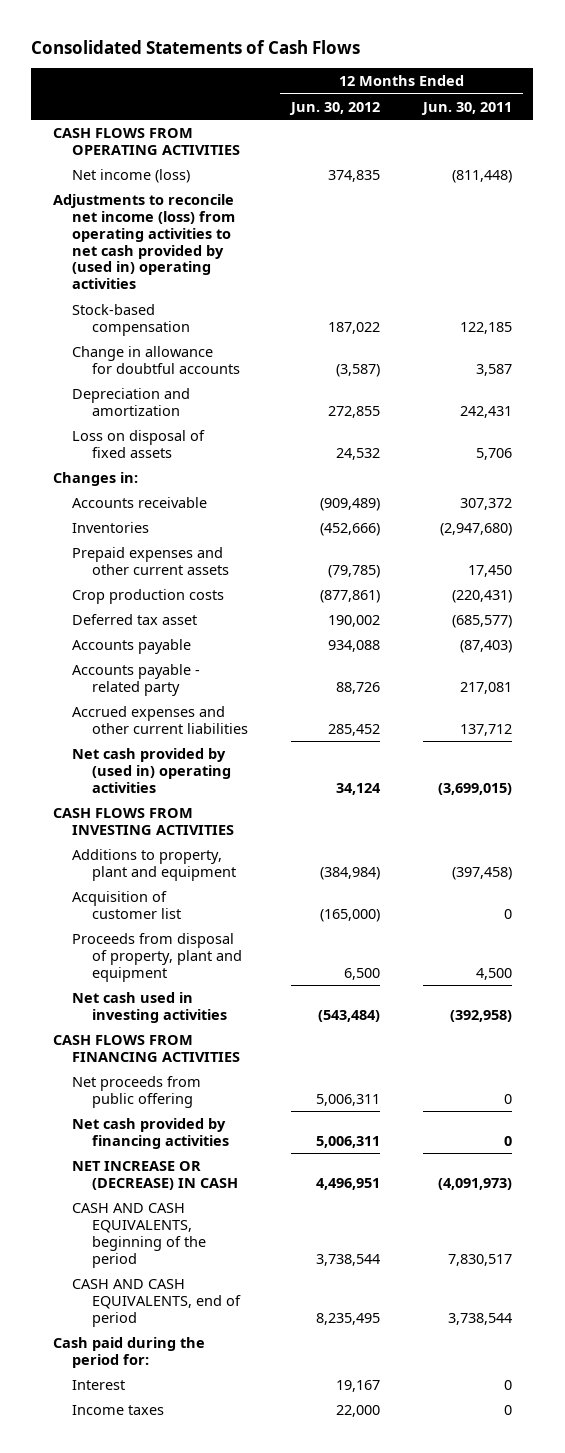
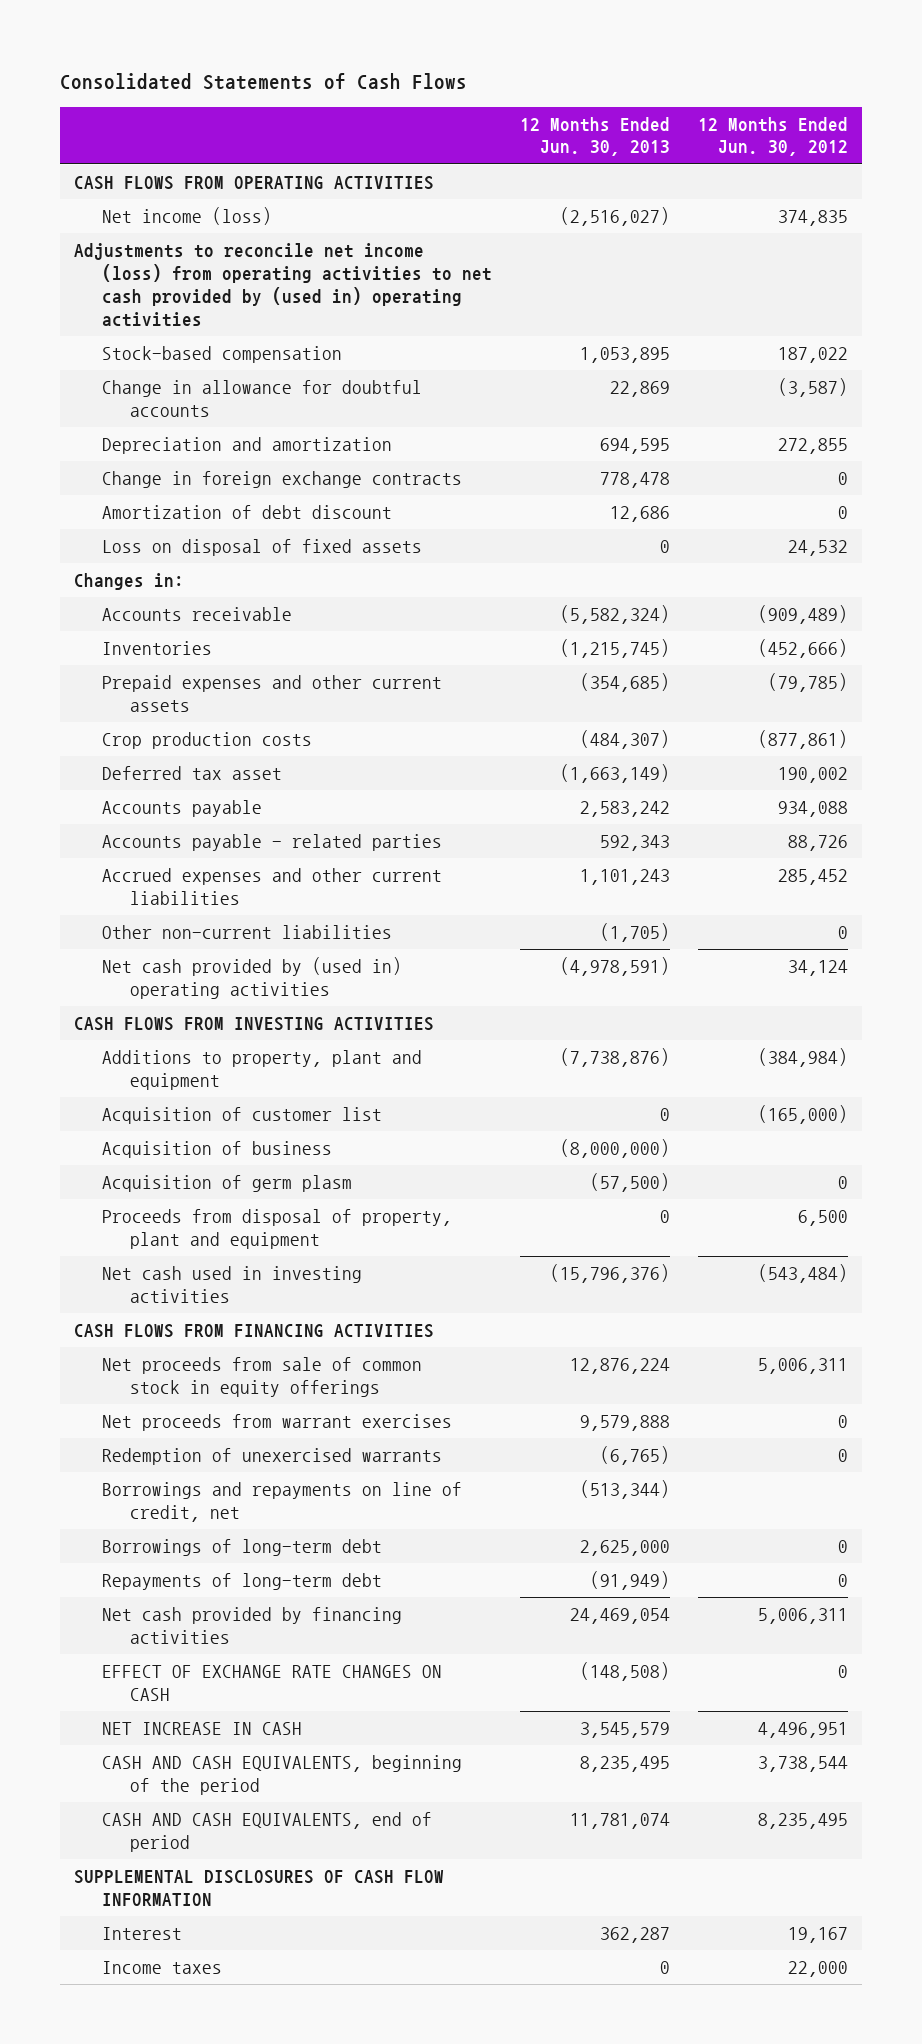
[420,101,512,115] Jun. 30, 2011 -> none
none -> [520,116,671,157] 12 Months Ended Jun. 30, 2013
none -> [101,470,462,488] Change in foreign exchange contracts
none -> [101,504,392,519] Amortization of debt discount
[72,663,201,696] Accounts payable - related party -> [101,833,442,851] Accounts payable - related parties
none -> [101,924,392,939] Other non-current liabilities
none -> [101,1140,332,1158] Acquisition of business
none -> [101,1174,352,1192] Acquisition of germ plasm
[72,1075,202,1108] Net proceeds from public offering -> [101,1356,422,1397] Net proceeds from sale of common stock in equity offerings
none -> [101,1413,452,1431] Net proceeds from warrant exercises
none -> [101,1447,442,1465] Redemption of unexercised warrants
none -> [101,1481,462,1522] Borrowings and repayments on line of credit, net
none -> [101,1538,382,1556] Borrowings of long-term debt
none -> [101,1572,382,1590] Repayments of long-term debt
none -> [101,1664,442,1701] EFFECT OF EXCHANGE RATE CHANGES ON CASH
[72,1160,239,1190] NET INCREASE OR (DECREASE) IN CASH -> [101,1721,302,1735] NET INCREASE IN CASH
[52,1336,205,1368] Cash paid during the period for: -> none
none -> [73,1869,444,1906] SUPPLEMENTAL DISCLOSURES OF CASH FLOW INFORMATION

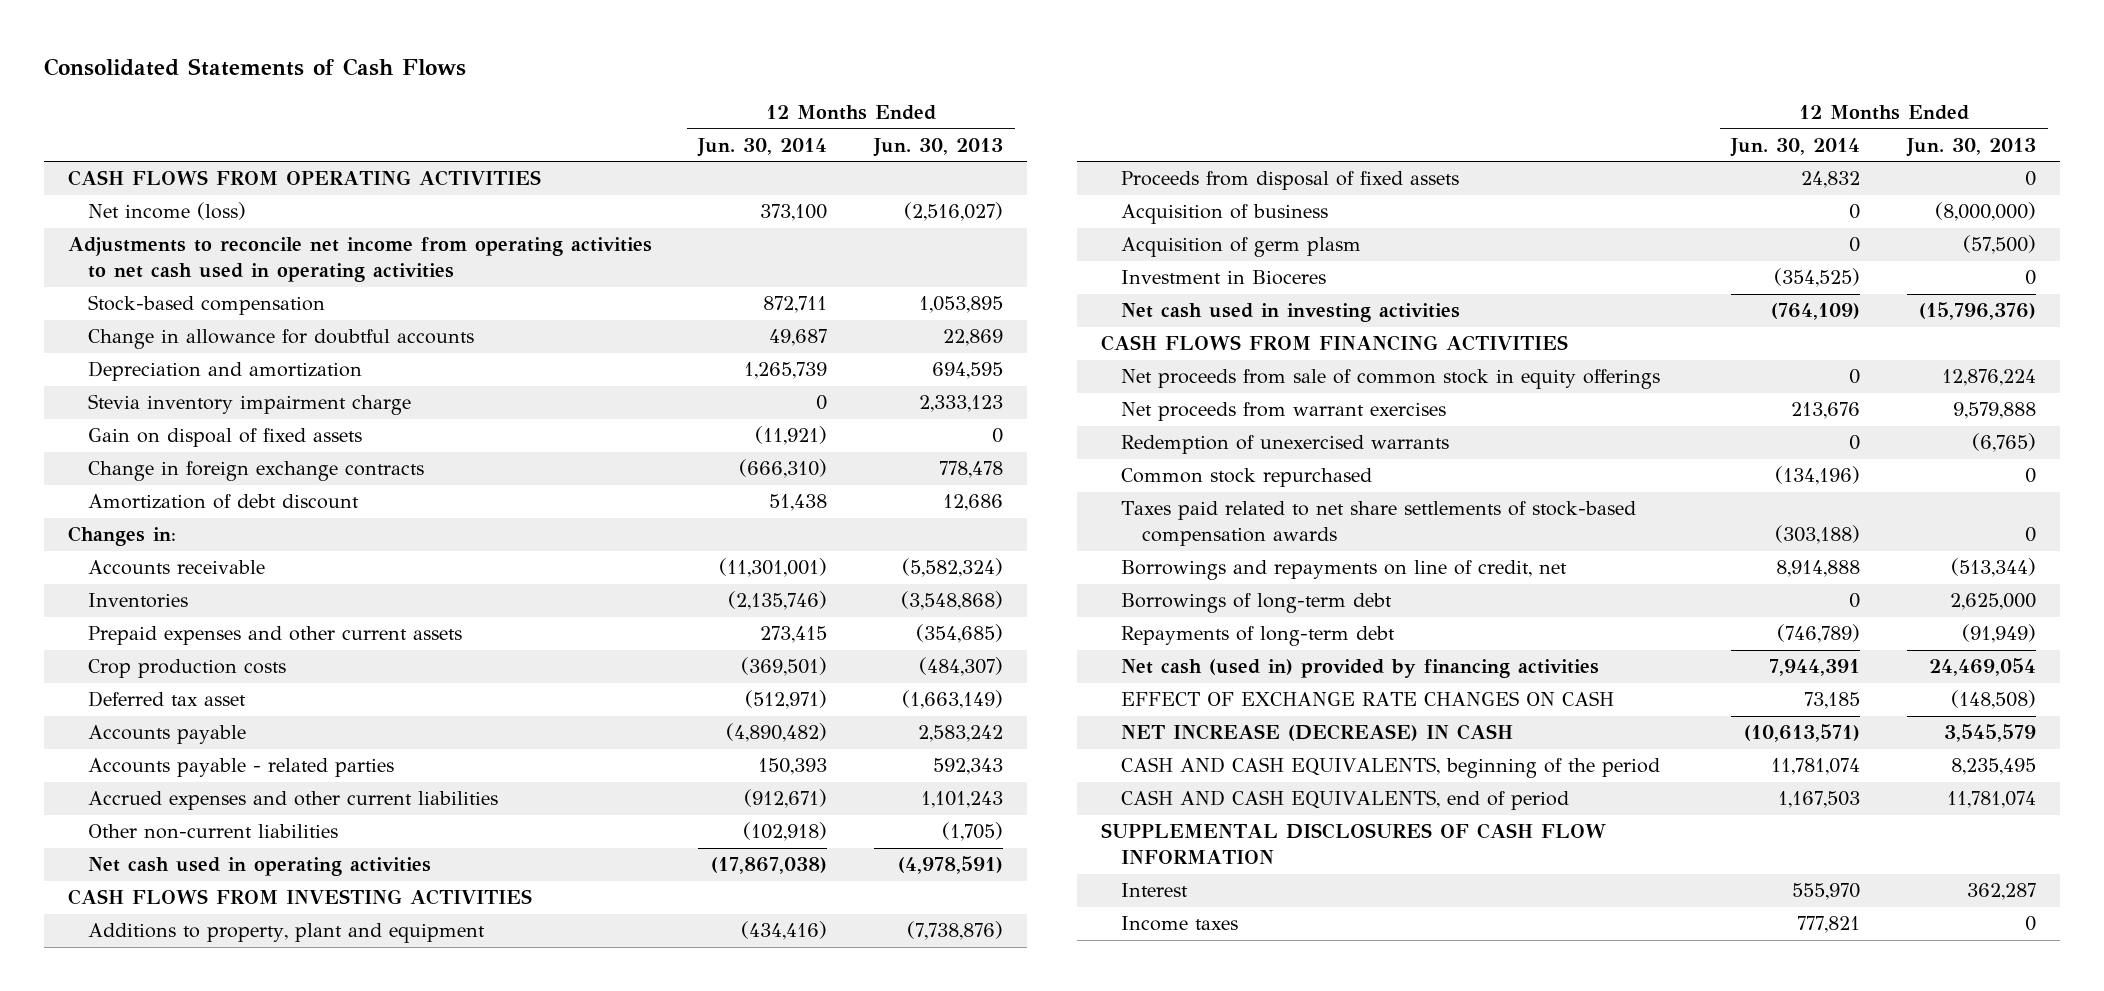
[698,116,849,157] 12 Months Ended Jun. 30, 2012 -> none
none -> [697,137,828,157] Jun. 30, 2014
[73,242,492,327] Adjustments to reconcile net income (loss) from operating activities to net cash provided by (used in) operating activities -> [67,237,652,283] Adjustments to reconcile net income from operating activities to net cash used in operating activities
none -> [88,394,412,416] Stevia inventory impairment charge
none -> [88,428,363,448] Gain on dispoal of fixed assets
[101,538,422,556] Loss on disposal of fixed assets -> none
[560,638,671,658] (1,215,745) -> [901,591,1004,611] (3,548,868)
[101,956,402,999] Net cash provided by (used in) operating activities -> [88,857,432,877] Net cash used in operating activities
[101,1106,382,1124] Acquisition of customer list -> none
none -> [1121,171,1460,191] Proceeds from disposal of fixed assets
[101,1208,452,1249] Proceeds from disposal of property, plant and equipment -> none
none -> [1121,270,1327,286] Investment in Bioceres
none -> [1121,468,1373,488] Common stock repurchased
none -> [1121,501,1637,547] Taxes paid related to net share settlements of stock-based compensation awards
[101,1606,402,1644] Net cash provided by financing activities -> [1121,659,1600,679] Net cash (used in) provided by financing activities
[101,1721,302,1735] NET INCREASE IN CASH -> [1121,724,1514,742] NET INCREASE (DECREASE) IN CASH

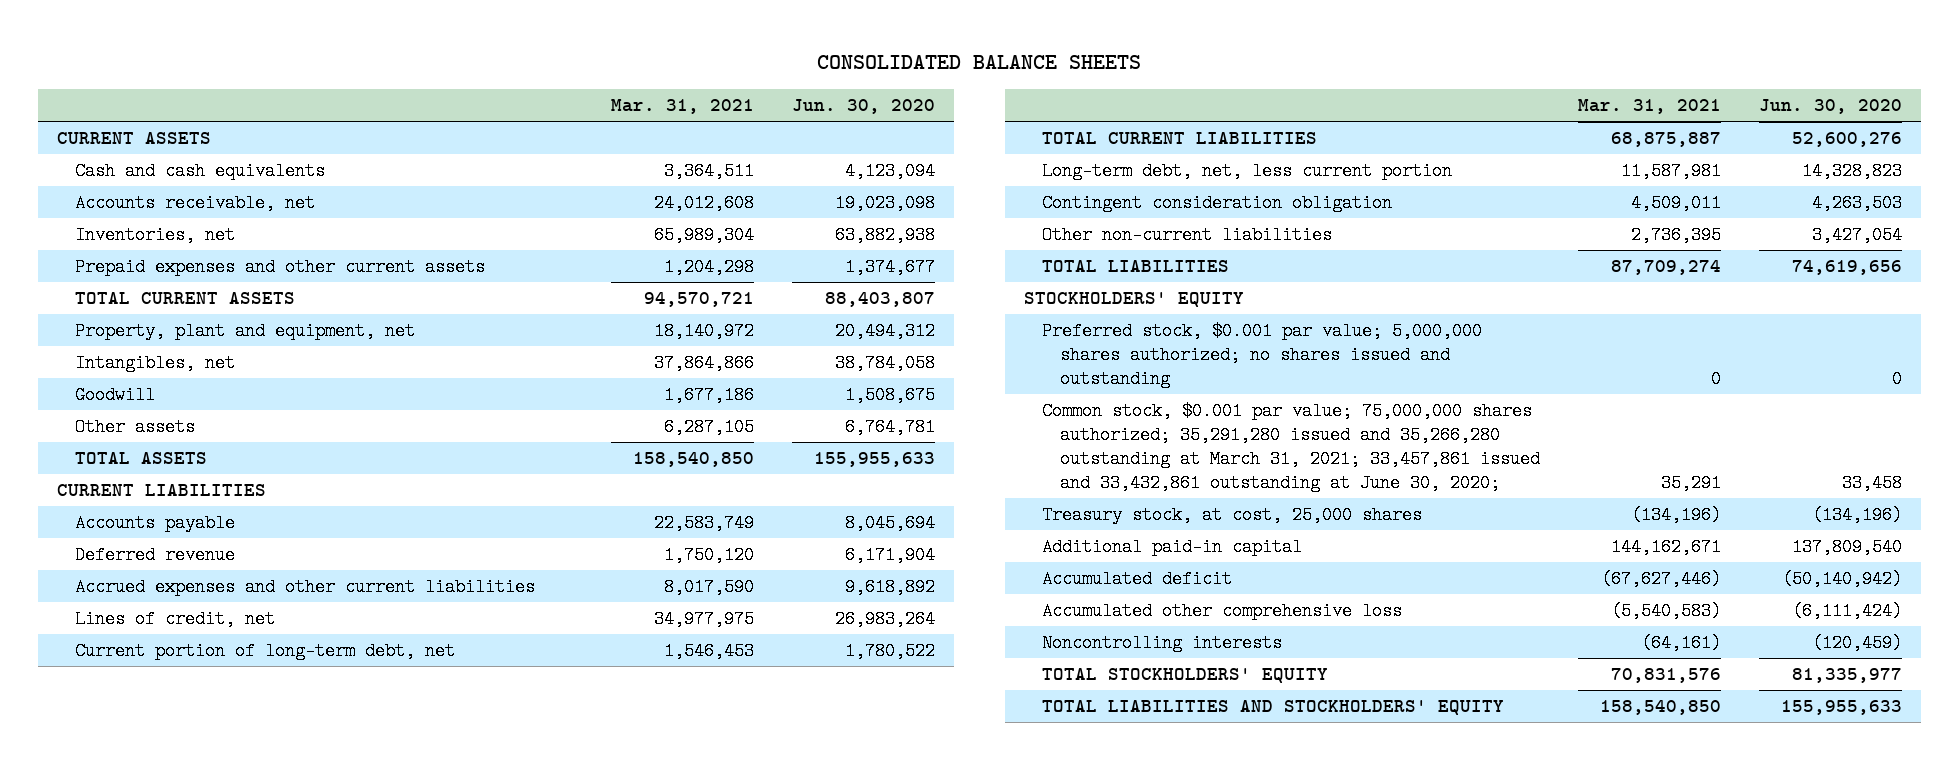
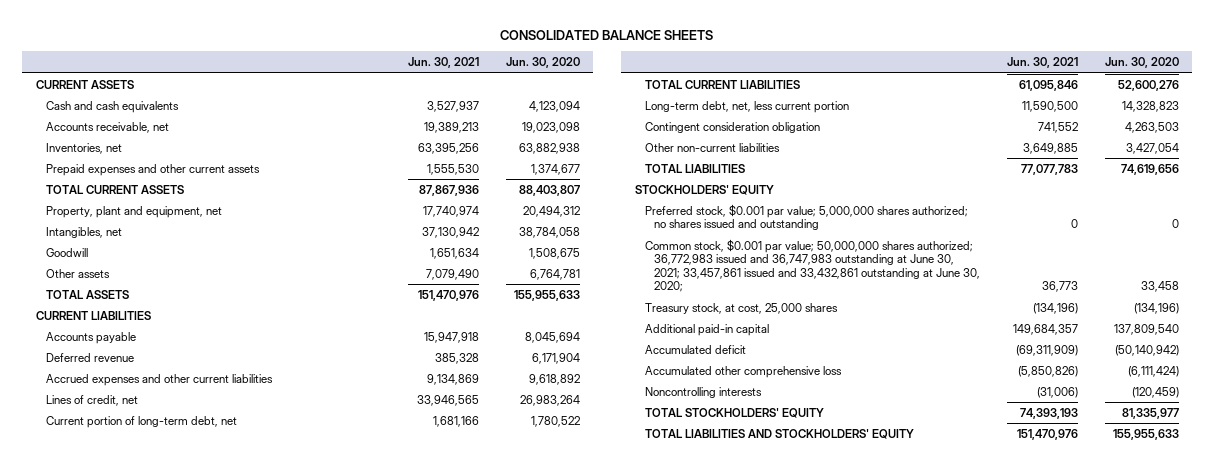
[611,99,755,115] Mar. 31, 2021 -> none
none -> [408,57,480,69] Jun. 30, 2021
[1041,402,1541,493] Common stock, $0.001 par value; 75,000,000 shares authorized; 35,291,280 issued and 35,266,280 outstanding at March 31, 2021; 33,457,861 issued and 33,432,861 outstanding at June 30, 2020; -> [644,238,981,293] Common stock, $0.001 par value; 50,000,000 shares authorized; 36,772,983 issued and 36,747,983 outstanding at June 30, 2021; 33,457,861 issued and 33,432,861 outstanding at June 30, 2020;

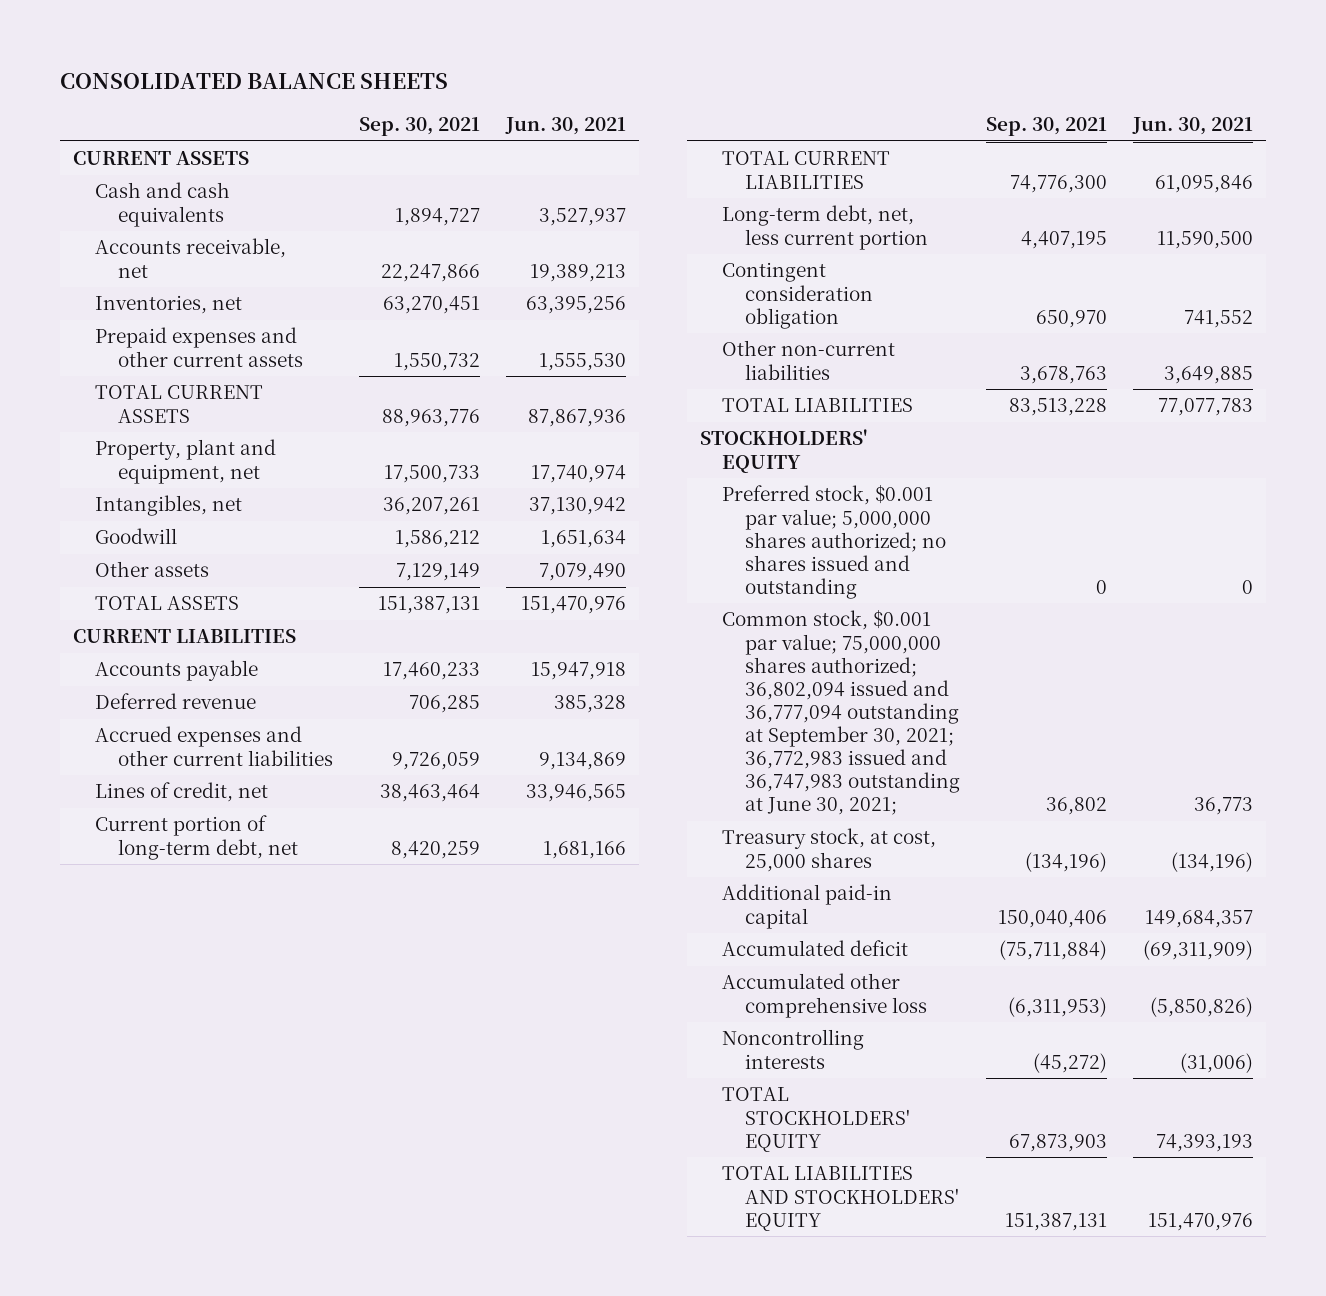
[505,57,580,69] Jun. 30, 2020 -> none
none -> [358,117,480,137] Sep. 30, 2021
[644,238,981,293] Common stock, $0.001 par value; 50,000,000 shares authorized; 36,772,983 issued and 36,747,983 outstanding at June 30, 2021; 33,457,861 issued and 33,432,861 outstanding at June 30, 2020; -> [722,610,960,815] Common stock, $0.001 par value; 75,000,000 shares authorized; 36,802,094 issued and 36,777,094 outstanding at September 30, 2021; 36,772,983 issued and 36,747,983 outstanding at June 30, 2021;

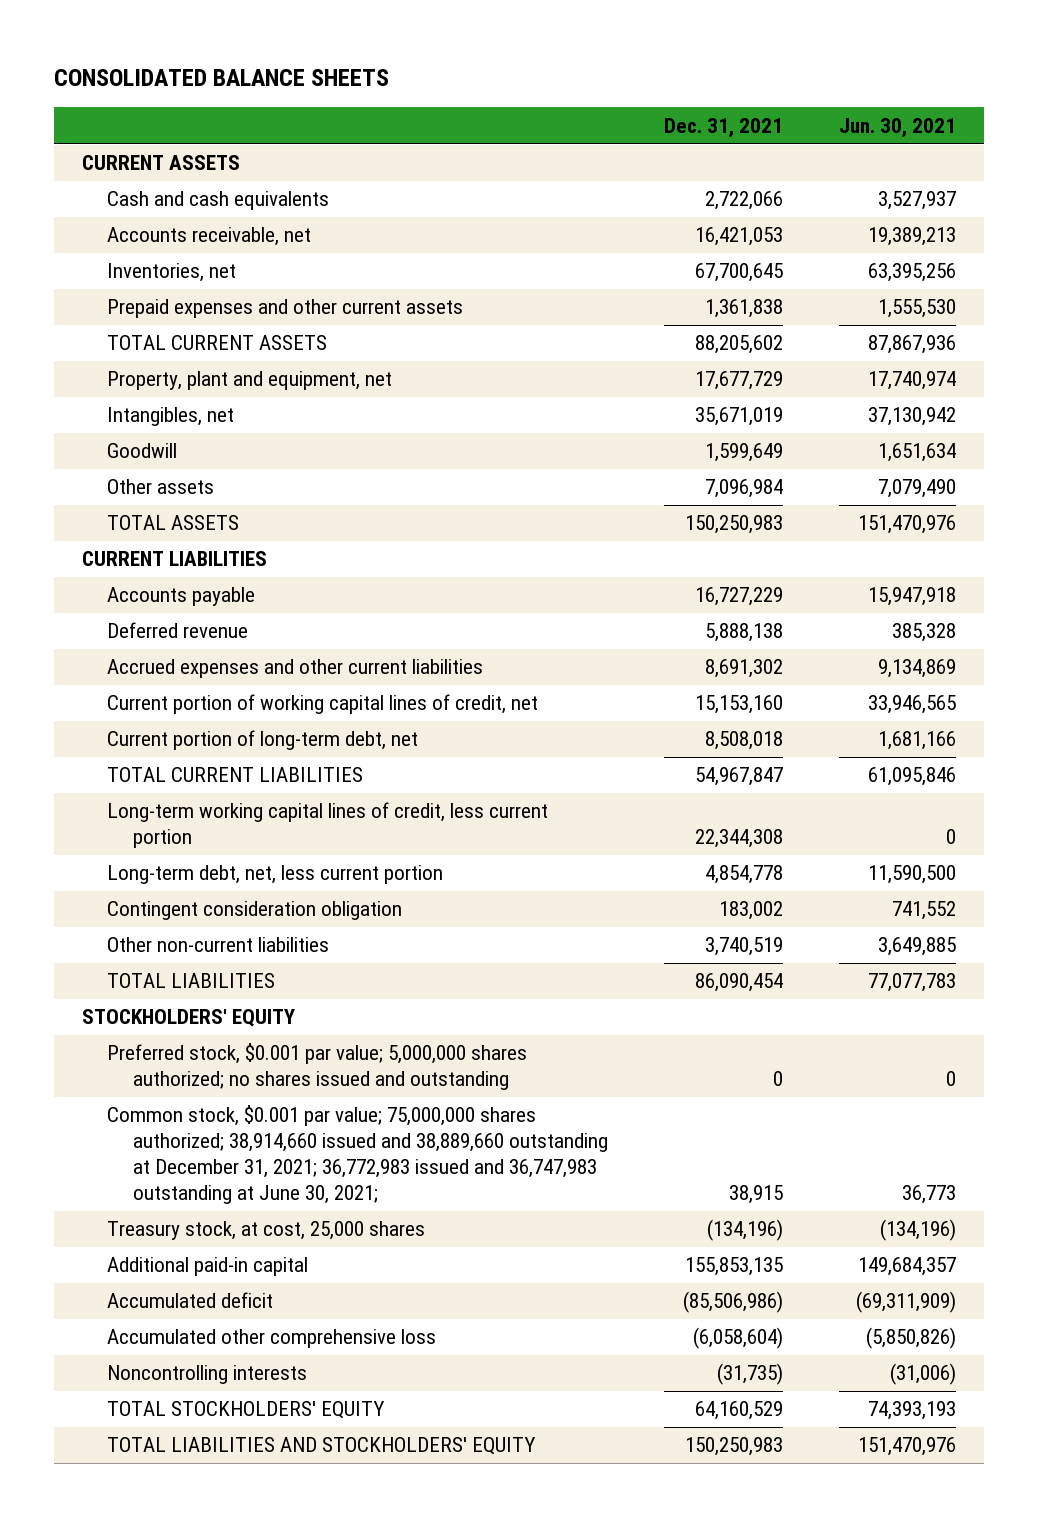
[358,117,480,137] Sep. 30, 2021 -> none
none -> [664,117,784,138] Dec. 31, 2021
[95,782,269,803] Lines of credit, net -> [107,694,539,715] Current portion of working capital lines of credit, net
none -> [107,802,549,849] Long-term working capital lines of credit, less current portion
[722,610,960,815] Common stock, $0.001 par value; 75,000,000 shares authorized; 36,802,094 issued and 36,777,094 outstanding at September 30, 2021; 36,772,983 issued and 36,747,983 outstanding at June 30, 2021; -> [107,1105,608,1205] Common stock, $0.001 par value; 75,000,000 shares authorized; 38,914,660 issued and 38,889,660 outstanding at December 31, 2021; 36,772,983 issued and 36,747,983 outstanding at June 30, 2021;

